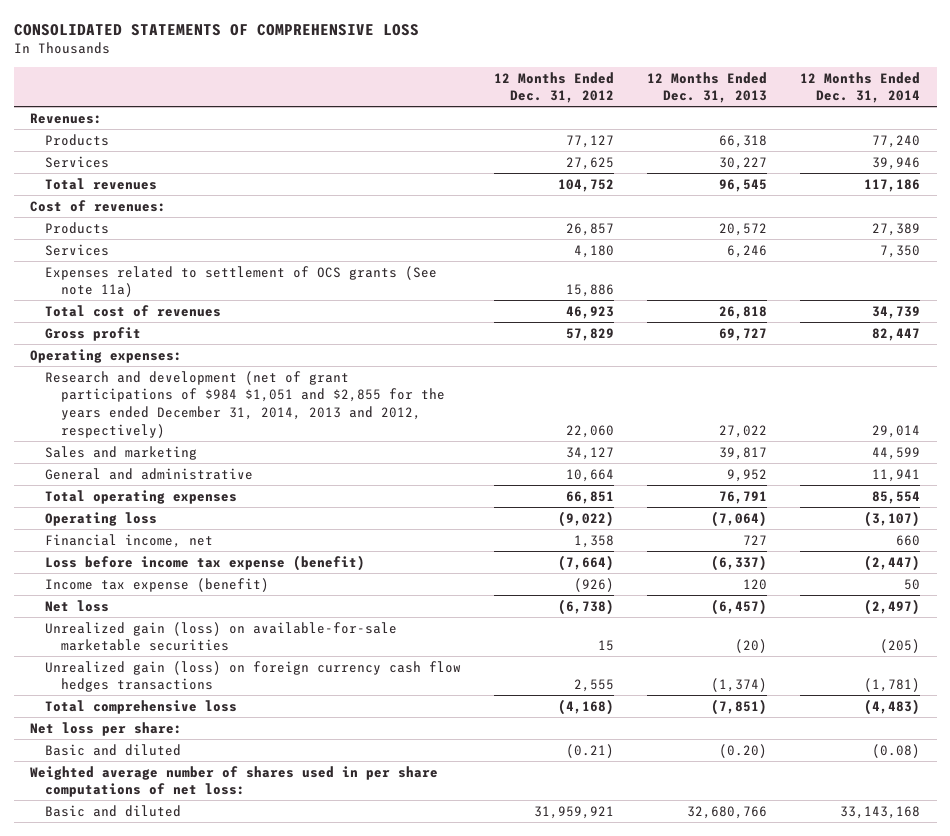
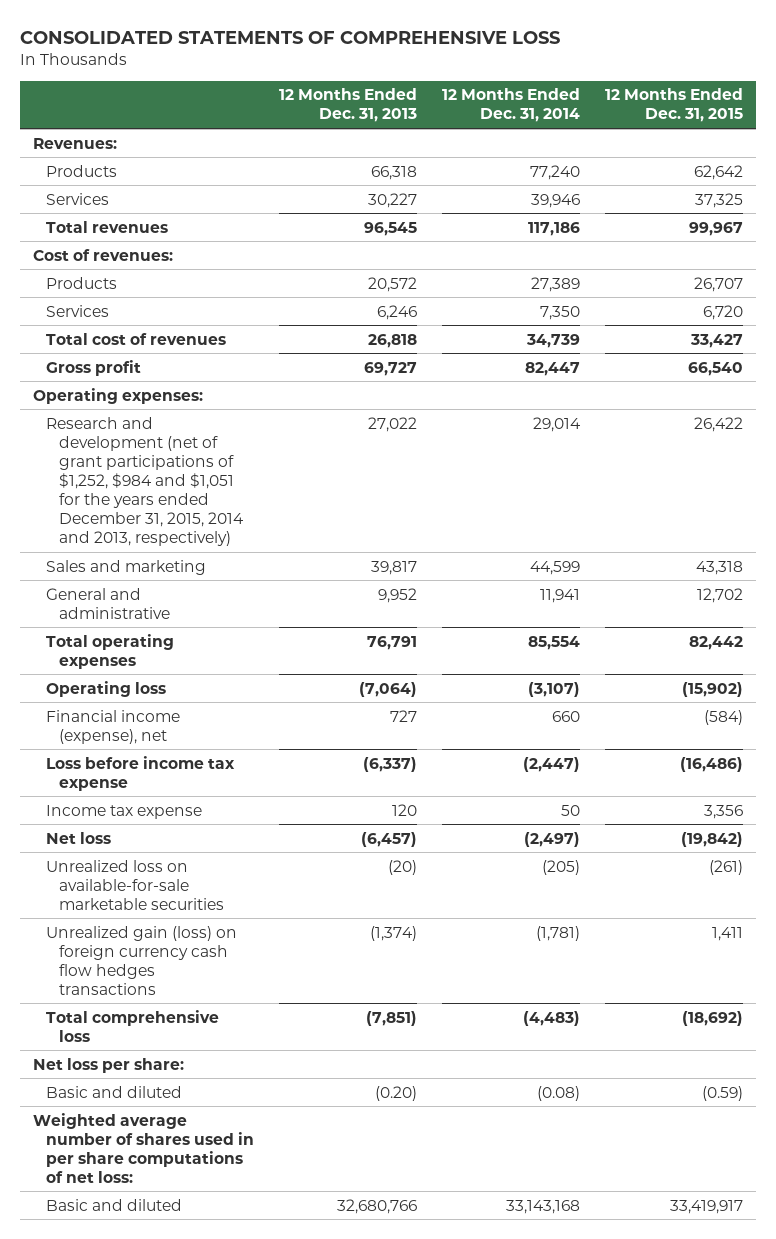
[494,71,615,104] 12 Months Ended Dec. 31, 2012 -> none
none -> [605,88,744,123] 12 Months Ended Dec. 31, 2015
[45,265,438,298] Expenses related to settlement of OCS grants (See note 11a) -> none
[45,370,445,438] Research and development (net of grant participations of $984 $1,051 and $2,855 for the years ended December 31, 2014, 2013 and 2012, respectively) -> [46,416,245,546] Research and development (net of grant participations of $1,252, $984 and $1,051 for the years ended December 31, 2015, 2014 and 2013, respectively)
[45,533,214,548] Financial income, net -> [46,709,181,744] Financial income (expense), net
[45,554,366,571] Loss before income tax expense (benefit) -> [46,755,236,791] Loss before income tax expense
[45,577,270,592] Income tax expense (benefit) -> [46,804,203,819] Income tax expense
[45,621,398,652] Unrealized gain (loss) on available-for-sale marketable securities -> [46,859,225,910] Unrealized loss on available-for-sale marketable securities

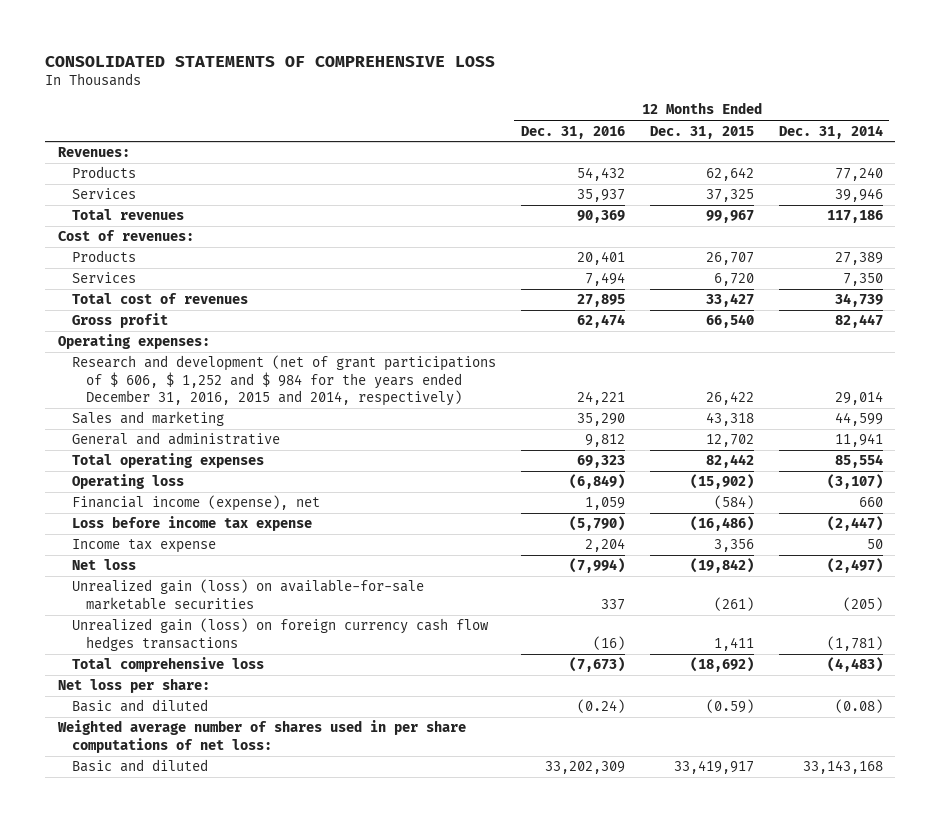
[279,88,418,123] 12 Months Ended Dec. 31, 2013 -> none
none -> [520,125,625,139] Dec. 31, 2016
[46,416,245,546] Research and development (net of grant participations of $1,252, $984 and $1,051 for the years ended December 31, 2015, 2014 and 2013, respectively) -> [71,355,496,407] Research and development (net of grant participations of $ 606, $ 1,252 and $ 984 for the years ended December 31, 2016, 2015 and 2014, respectively)
[46,859,225,910] Unrealized loss on available-for-sale marketable securities -> [71,579,424,610] Unrealized gain (loss) on available-for-sale marketable securities

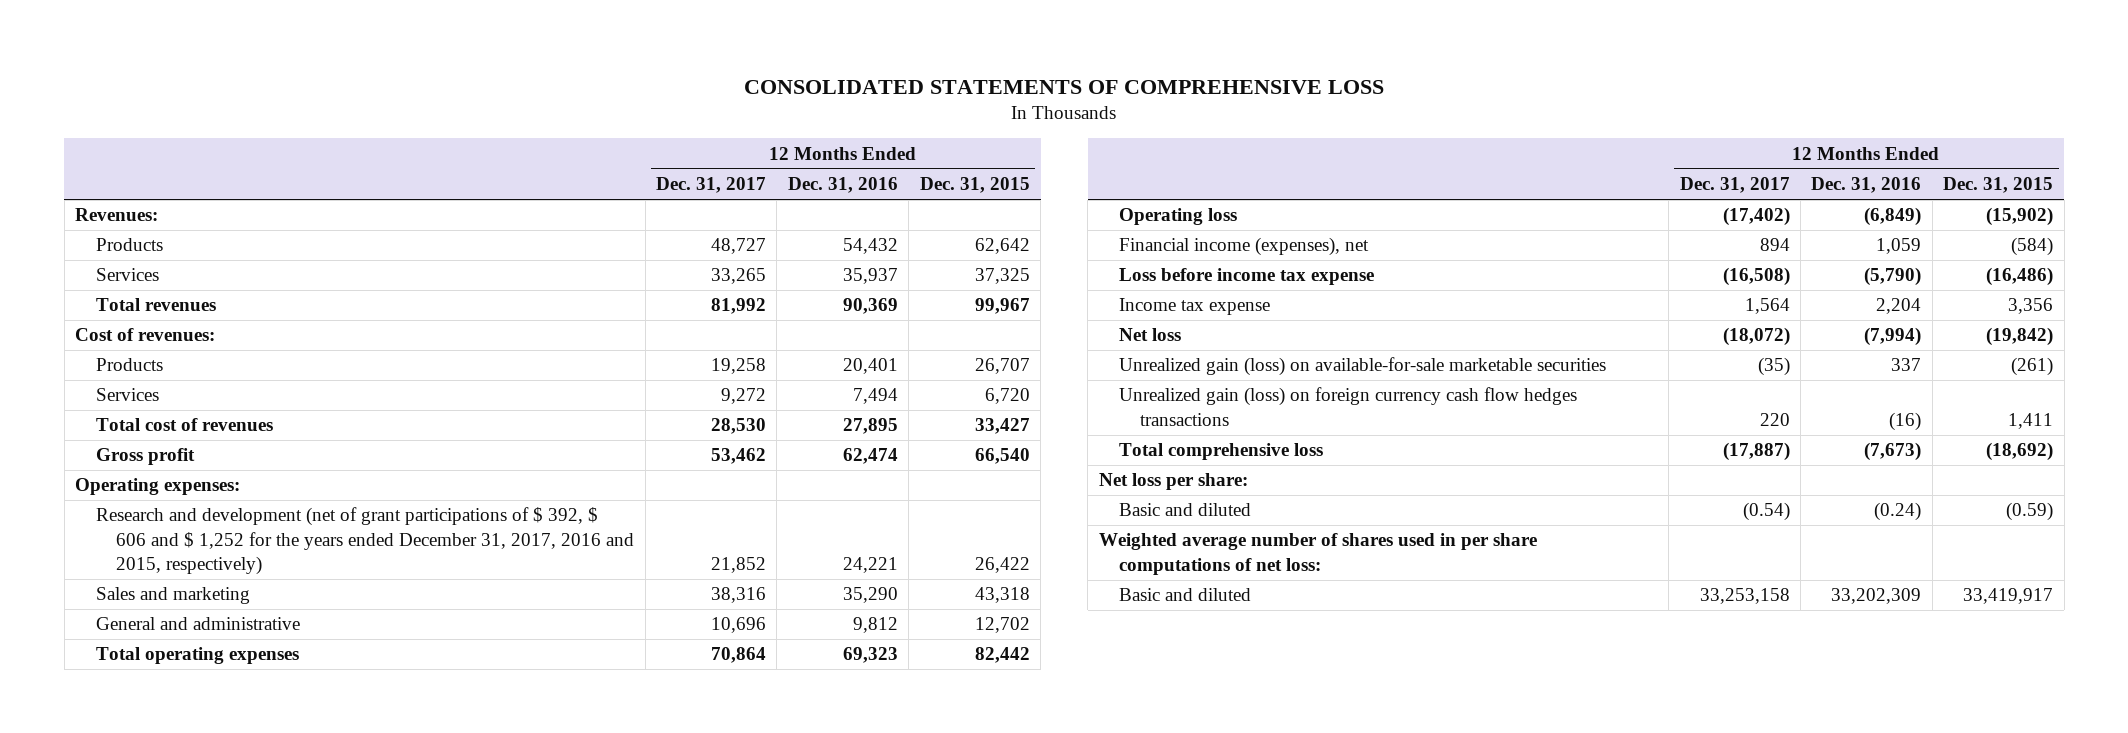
[778,124,883,139] Dec. 31, 2014 -> none
none -> [656,176,767,193] Dec. 31, 2017
[71,355,496,407] Research and development (net of grant participations of $ 606, $ 1,252 and $ 984 for the years ended December 31, 2016, 2015 and 2014, respectively) -> [95,507,635,575] Research and development (net of grant participations of $ 392, $ 606 and $ 1,252 for the years ended December 31, 2017, 2016 and 2015, respectively)
[71,495,320,512] Financial income (expense), net -> [1119,237,1370,257] Financial income (expenses), net

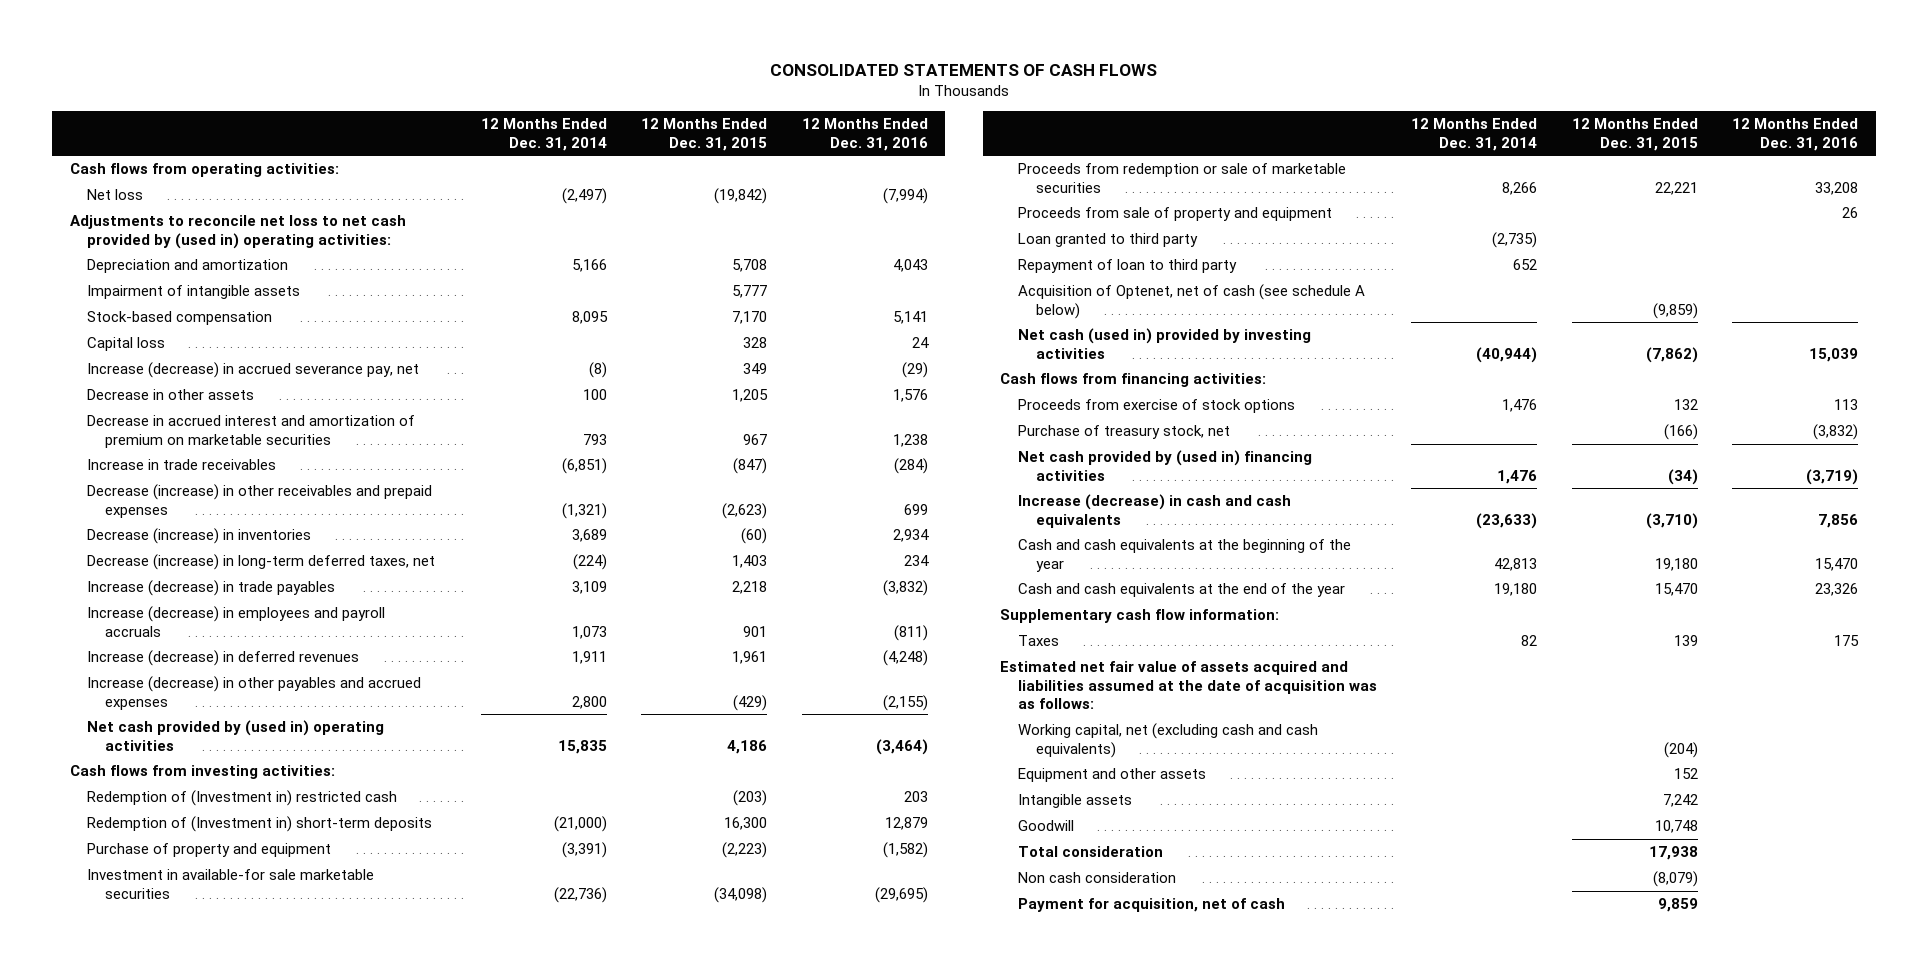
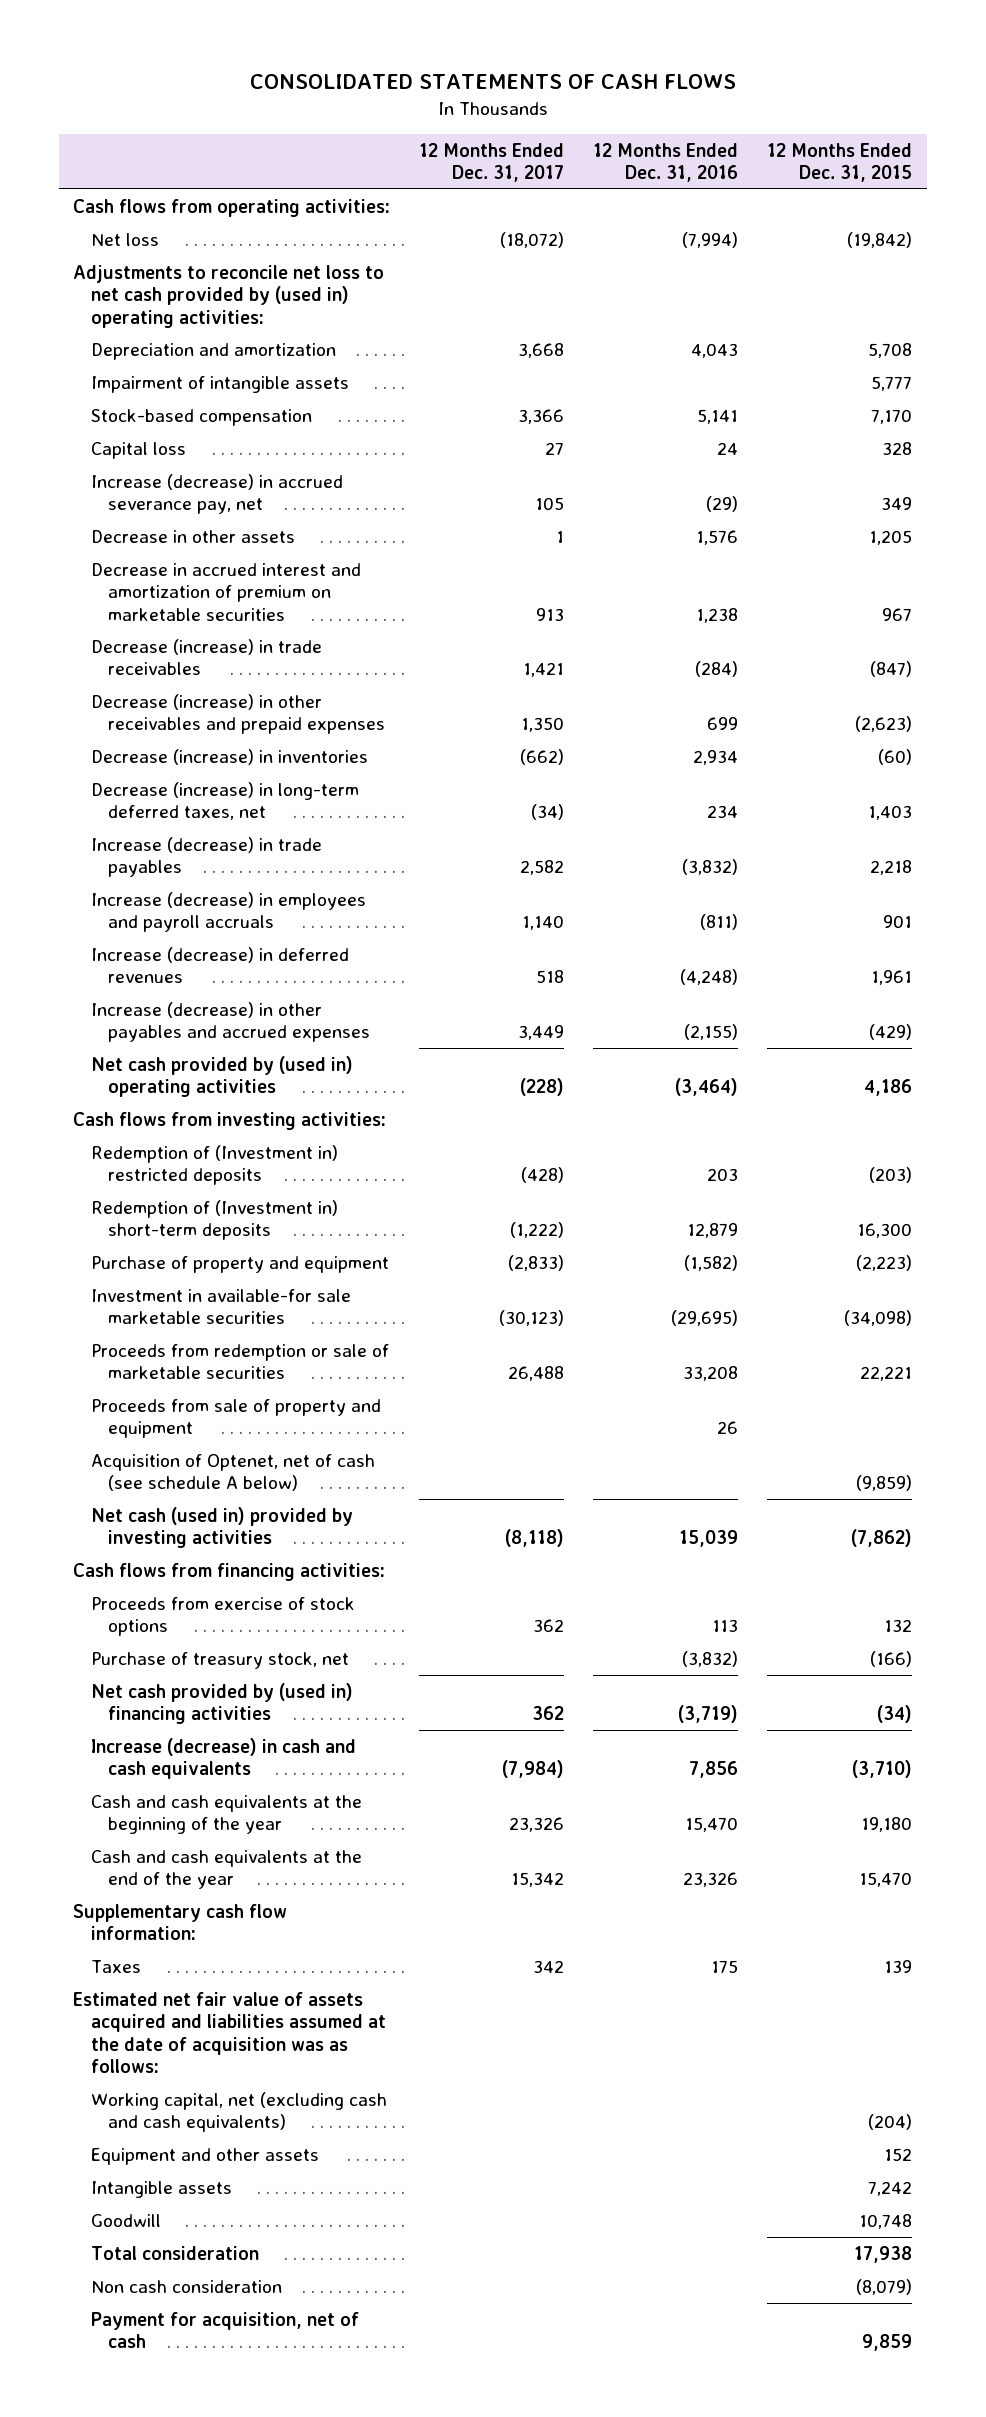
[480,118,607,151] 12 Months Ended Dec. 31, 2014 -> none
none -> [419,142,565,183] 12 Months Ended Dec. 31, 2017
[87,459,277,471] Increase in trade receivables -> [90,638,322,676] Decrease (increase) in trade receivables
[87,790,398,807] Redemption of (Investment in) restricted cash -> [90,1144,338,1186] Redemption of (Investment in) restricted deposits
[1017,233,1198,248] Loan granted to third party -> none
[1017,259,1237,274] Repayment of loan to third party -> none

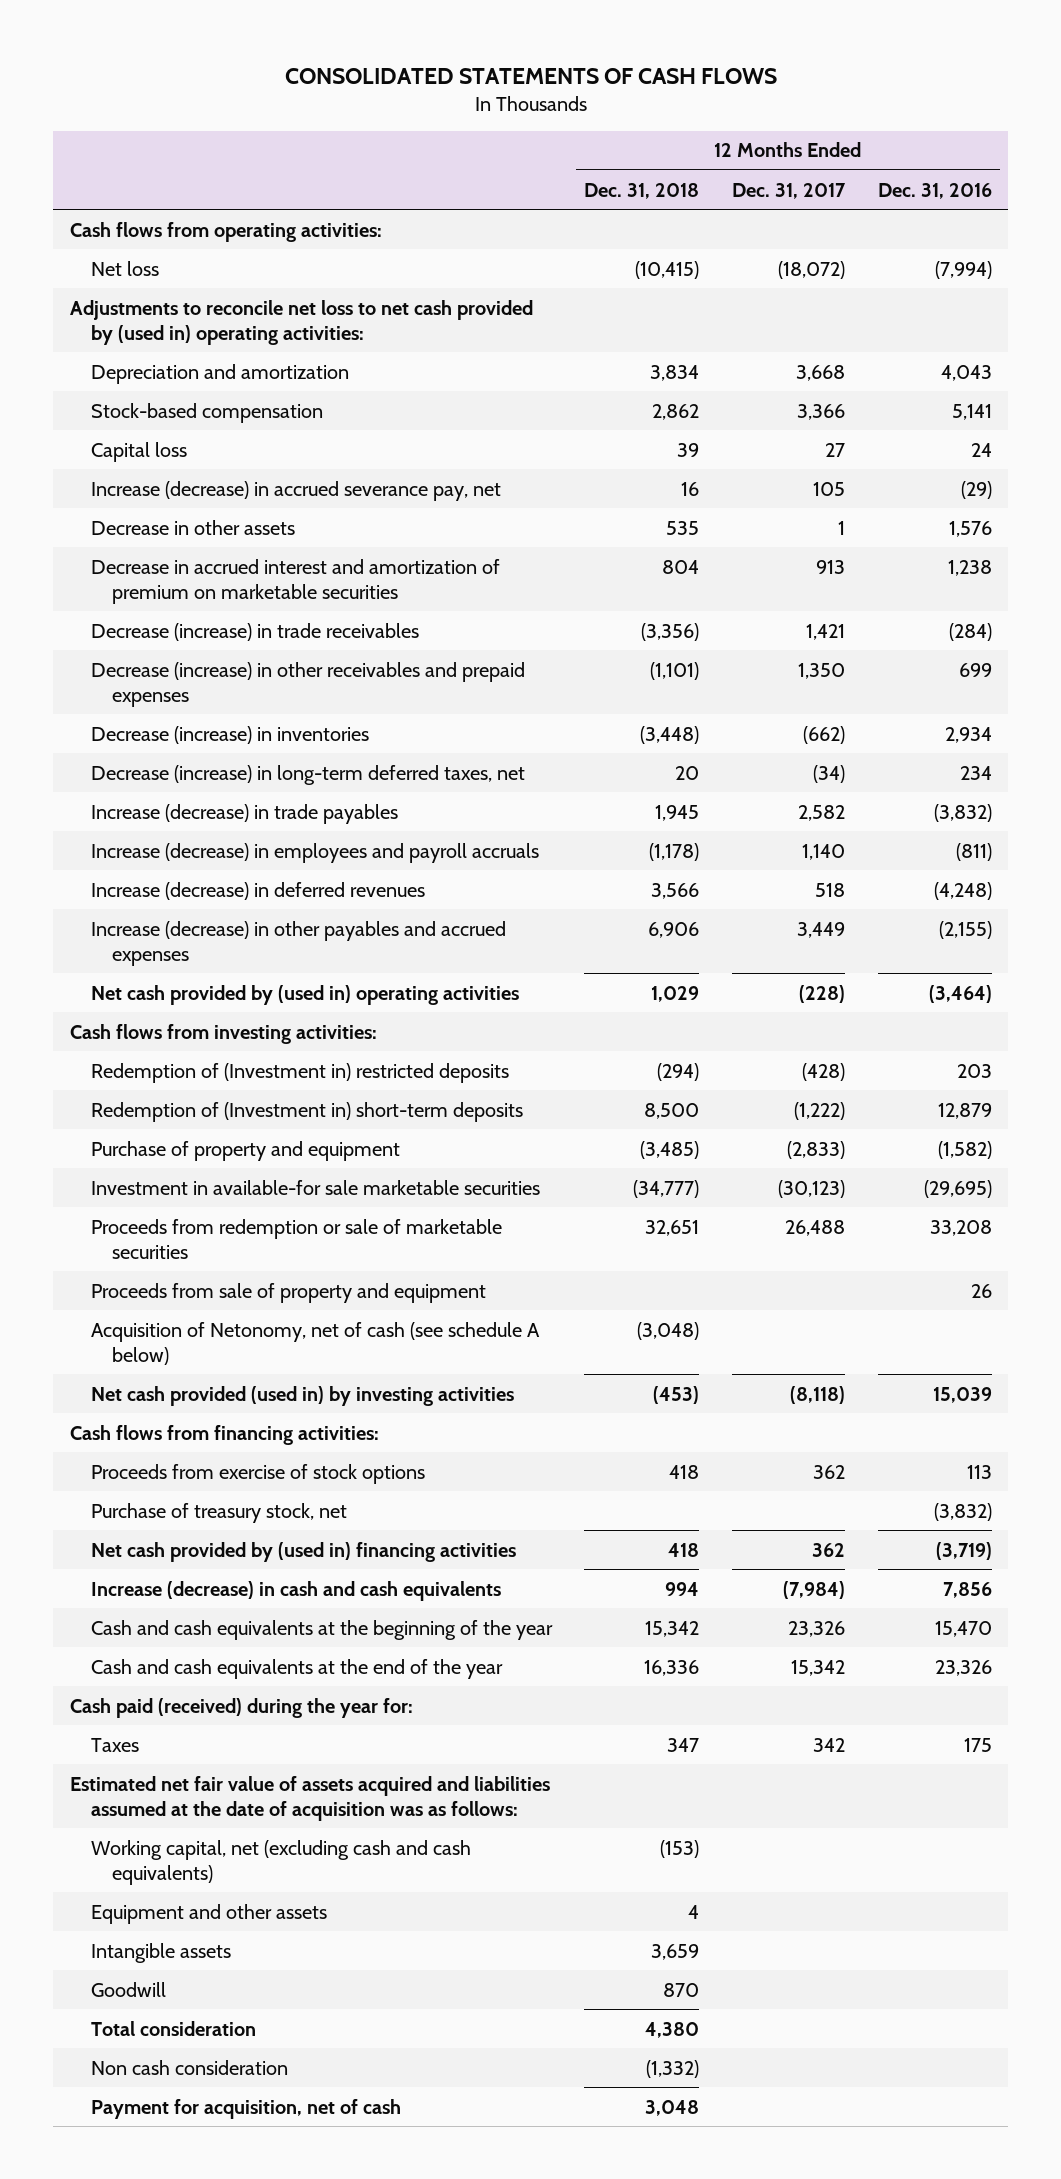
[767,142,913,183] 12 Months Ended Dec. 31, 2015 -> none
none -> [584,182,700,199] Dec. 31, 2018
[90,375,349,393] Impairment of intangible assets -> none
[90,1453,375,1492] Acquisition of Optenet, net of cash (see schedule A below) -> [90,1321,540,1365] Acquisition of Netonomy, net of cash (see schedule A below)
[90,1506,353,1549] Net cash (used in) provided by investing activities -> [90,1385,514,1406] Net cash provided (used in) by investing activities
[73,1903,288,1941] Supplementary cash flow information: -> none
none -> [69,1697,413,1718] Cash paid (received) during the year for:

